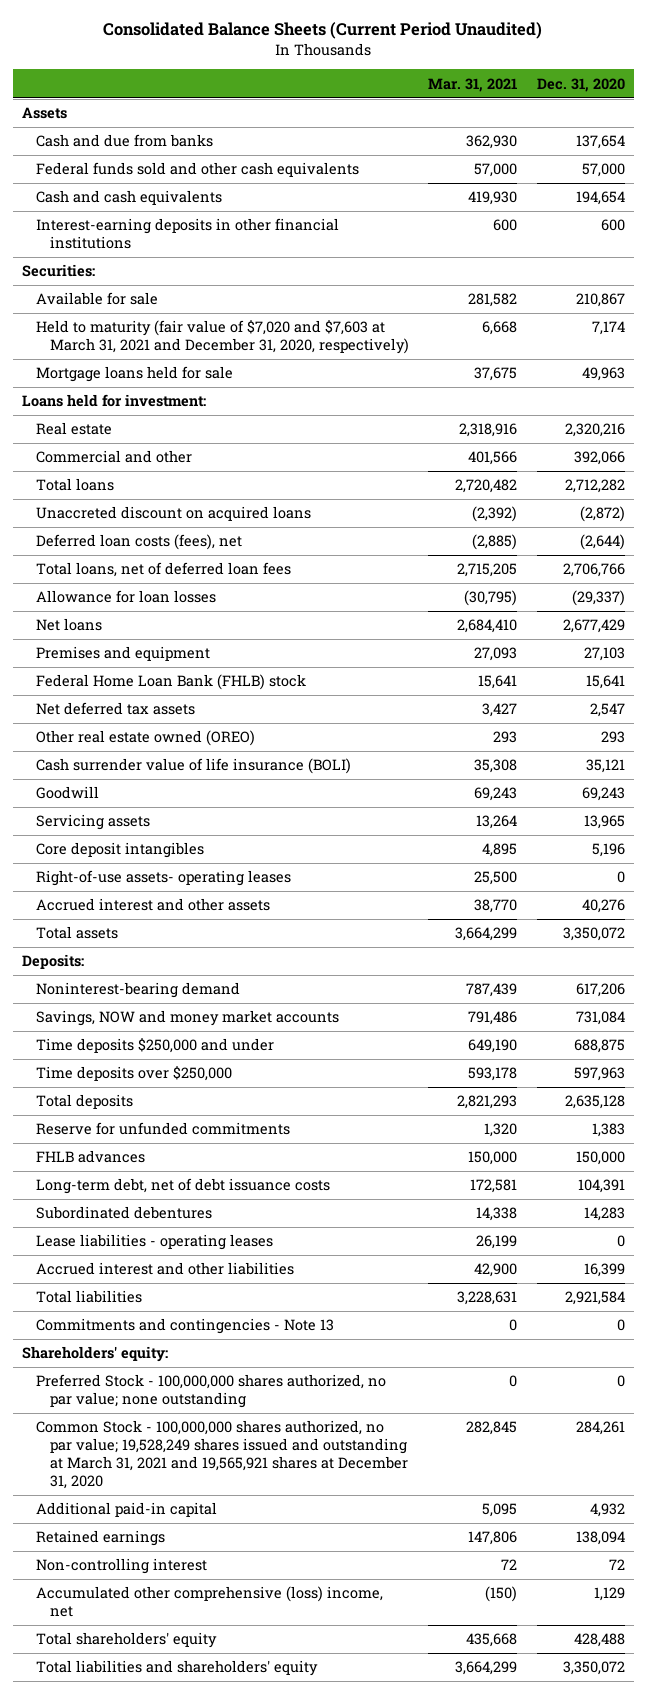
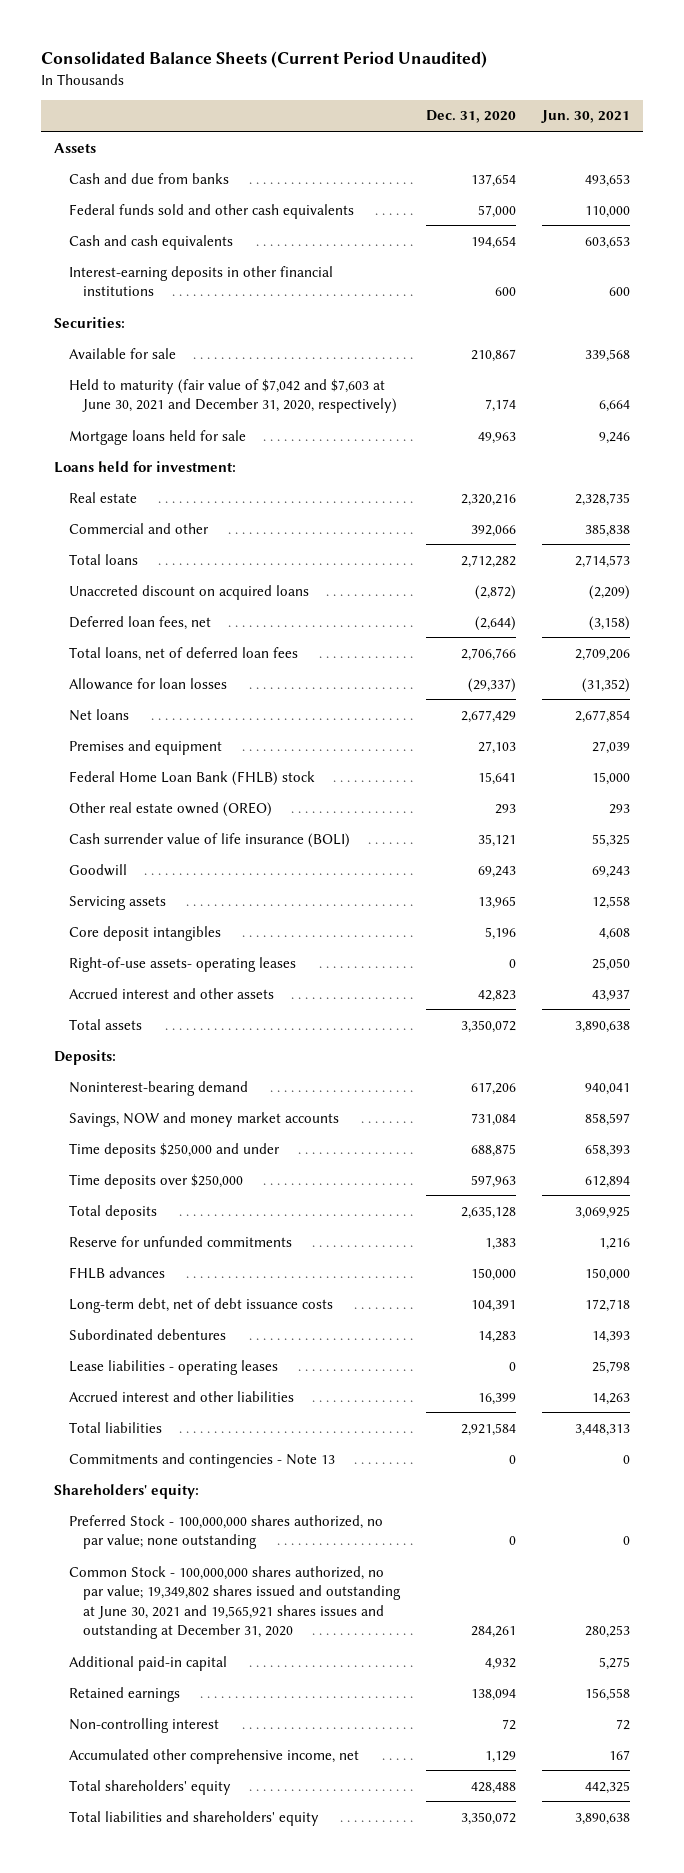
[428,77,518,92] Mar. 31, 2021 -> none
none -> [541,110,631,124] Jun. 30, 2021
[36,320,410,355] Held to maturity (fair value of $7,020 and $7,603 at March 31, 2021 and December 31, 2020, respectively) -> [68,378,398,414] Held to maturity (fair value of $7,042 and $7,603 at June 30, 2021 and December 31, 2020, respectively)
[36,534,243,551] Deferred loan costs (fees), net -> [68,615,211,630] Deferred loan fees, net
[36,702,196,716] Net deferred tax assets -> none
[581,899,625,914] 40,276 -> [478,989,517,1002] 42,823
[36,1420,409,1490] Common Stock - 100,000,000 shares authorized, no par value; 19,528,249 shares issued and outstanding at March 31, 2021 and 19,565,921 shares at December 31, 2020 -> [68,1565,402,1640] Common Stock - 100,000,000 shares authorized, no par value; 19,349,802 shares issued and outstanding at June 30, 2021 and 19,565,921 shares issues and outstanding at December 31, 2020
[36,1586,384,1618] Accumulated other comprehensive (loss) income, net -> [68,1748,359,1764] Accumulated other comprehensive income, net

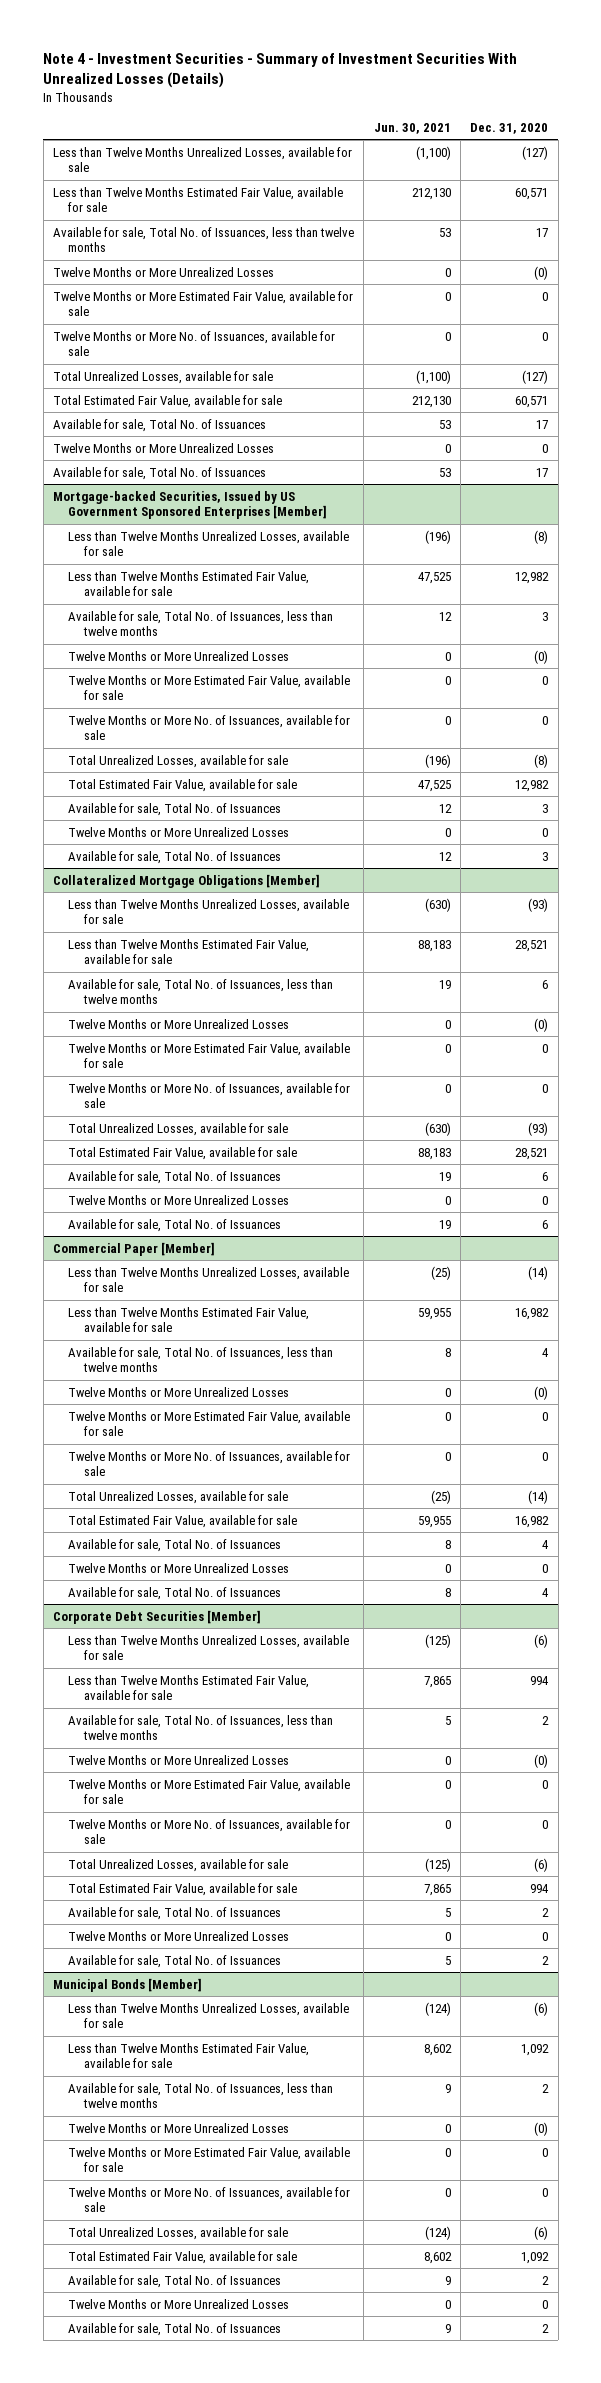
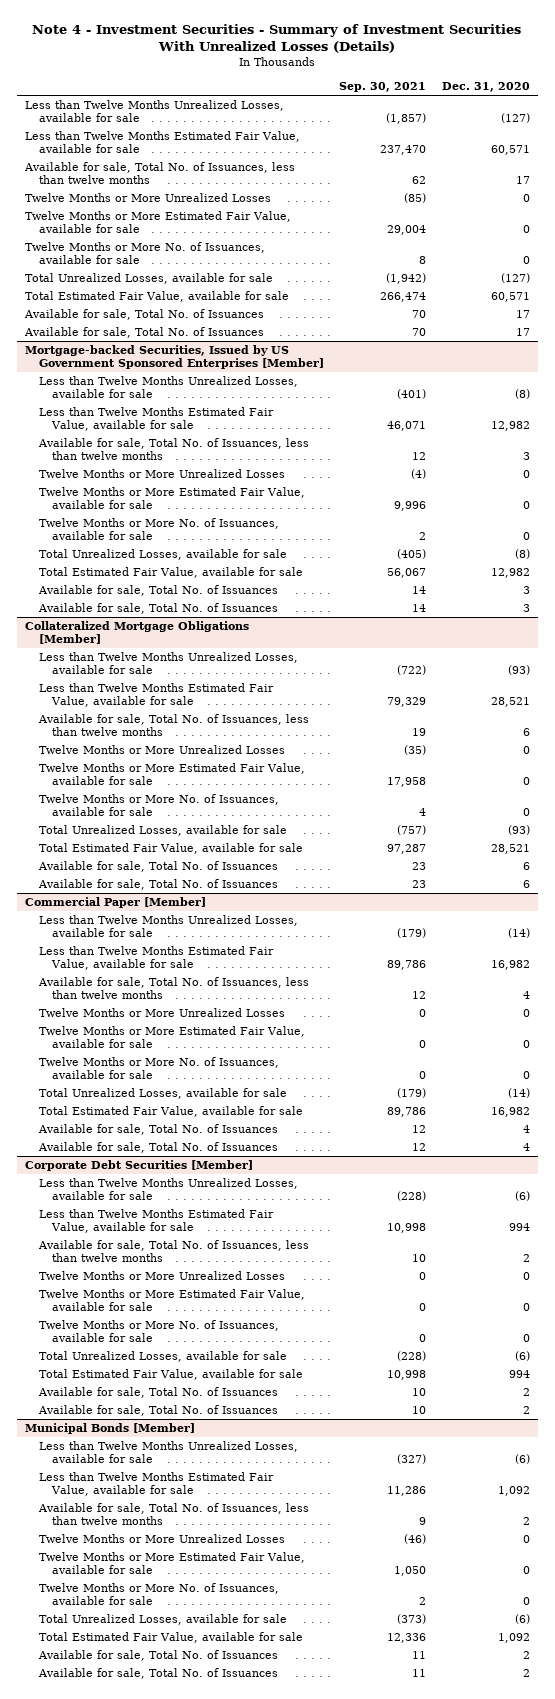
[373,122,451,134] Jun. 30, 2021 -> none
none -> [339,82,427,93] Sep. 30, 2021
[52,266,274,277] Twelve Months or More Unrealized Losses -> none
[52,442,274,453] Twelve Months or More Unrealized Losses -> [24,192,271,202] Twelve Months or More Unrealized Losses
[68,650,290,661] Twelve Months or More Unrealized Losses -> none
[68,826,290,837] Twelve Months or More Unrealized Losses -> [38,468,285,478] Twelve Months or More Unrealized Losses
[68,1018,290,1029] Twelve Months or More Unrealized Losses -> none
[68,1194,290,1205] Twelve Months or More Unrealized Losses -> [38,744,285,754] Twelve Months or More Unrealized Losses
[68,1386,290,1397] Twelve Months or More Unrealized Losses -> none
[68,1562,290,1573] Twelve Months or More Unrealized Losses -> [38,1007,285,1017] Twelve Months or More Unrealized Losses
[68,1754,290,1765] Twelve Months or More Unrealized Losses -> none
[68,1930,290,1941] Twelve Months or More Unrealized Losses -> [38,1270,285,1280] Twelve Months or More Unrealized Losses
[68,2122,290,2133] Twelve Months or More Unrealized Losses -> none
[68,2298,290,2309] Twelve Months or More Unrealized Losses -> [38,1533,285,1543] Twelve Months or More Unrealized Losses

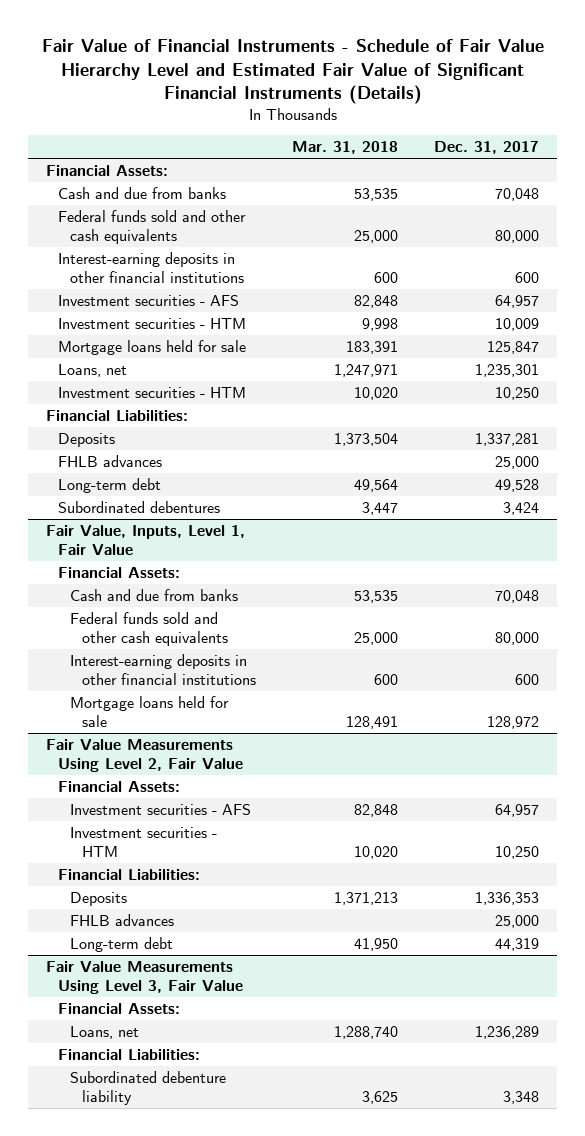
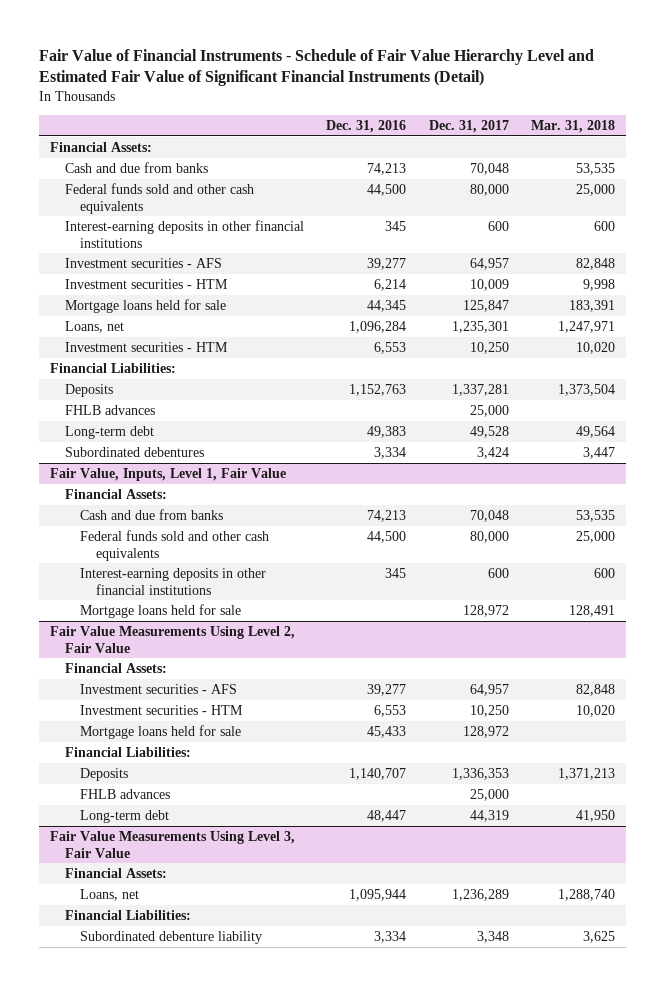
[41,38,544,105] Fair Value of Financial Instruments - Schedule of Fair Value Hierarchy Level and Estimated Fair Value of Significant Financial Instruments (Details) -> [39,48,595,87] Fair Value of Financial Instruments - Schedule of Fair Value Hierarchy Level and Estimated Fair Value of Significant Financial Instruments (Detail)
none -> [326,119,407,133] Dec. 31, 2016
none -> [80,724,242,739] Mortgage loans held for sale

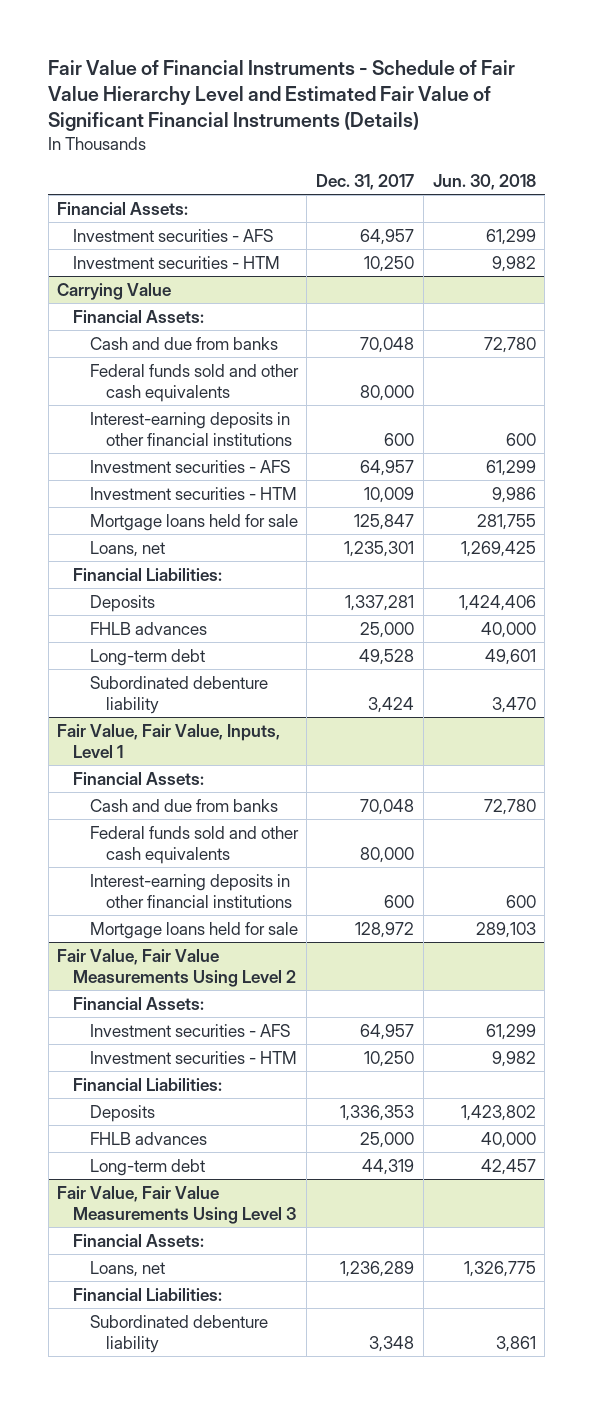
[39,48,595,87] Fair Value of Financial Instruments - Schedule of Fair Value Hierarchy Level and Estimated Fair Value of Significant Financial Instruments (Detail) -> [48,59,516,132] Fair Value of Financial Instruments - Schedule of Fair Value Hierarchy Level and Estimated Fair Value of Significant Financial Instruments (Details)
[326,119,407,133] Dec. 31, 2016 -> none
[530,119,615,133] Mar. 31, 2018 -> none
none -> [432,174,536,191] Jun. 30, 2018
none -> [73,228,274,242] Investment securities - AFS
[65,341,229,352] Investment securities - HTM -> [73,255,281,269] Investment securities - HTM
none -> [57,282,172,300] Carrying Value
none -> [73,309,205,323] Financial Assets:
[65,446,205,457] Subordinated debentures -> [89,675,268,714] Subordinated debenture liability
[50,467,287,481] Fair Value, Inputs, Level 1, Fair Value -> [57,723,281,758] Fair Value, Fair Value, Inputs, Level 1
[50,625,296,653] Fair Value Measurements Using Level 2, Fair Value -> [57,948,297,987] Fair Value, Fair Value Measurements Using Level 2
[80,724,242,739] Mortgage loans held for sale -> none
[50,830,296,858] Fair Value Measurements Using Level 3, Fair Value -> [57,1185,297,1224] Fair Value, Fair Value Measurements Using Level 3

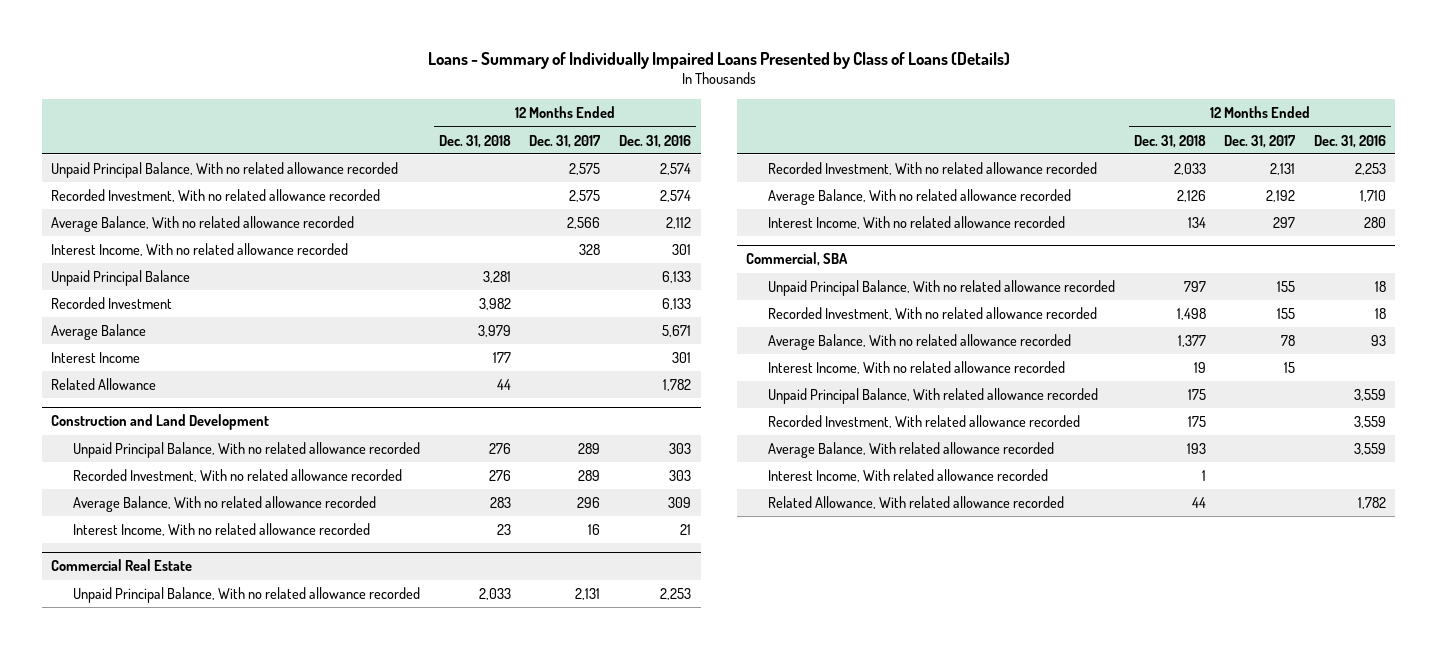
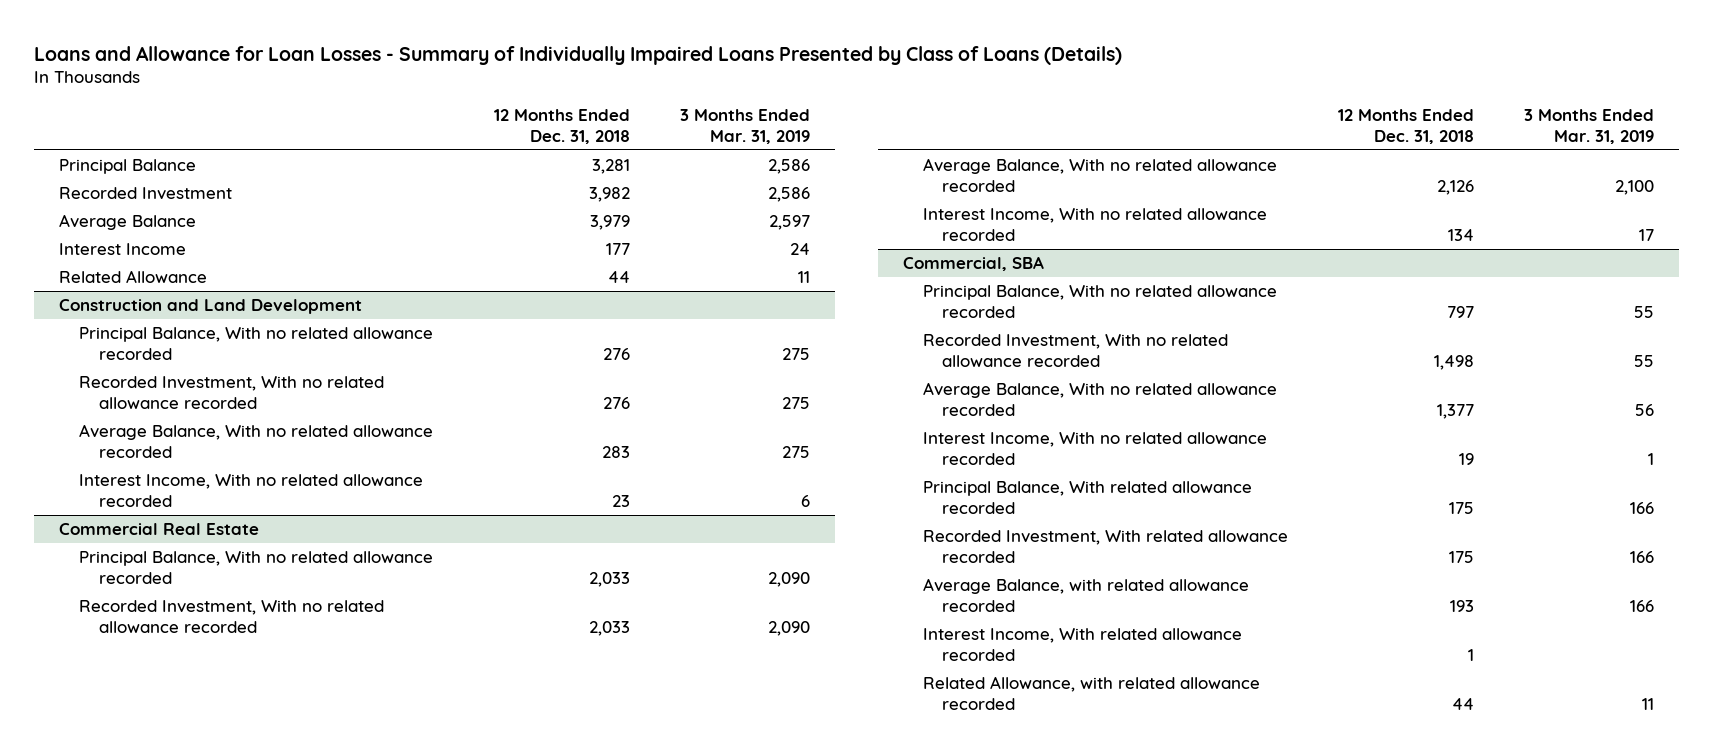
[427,51,1010,69] Loans - Summary of Individually Impaired Loans Presented by Class of Loans (Details) -> [34,45,1123,65] Loans and Allowance for Loan Losses - Summary of Individually Impaired Loans Presented by Class of Loans (Details)
[529,134,602,148] Dec. 31, 2017 -> none
[619,134,692,148] Dec. 31, 2016 -> none
none -> [680,108,811,144] 3 Months Ended Mar. 31, 2019
[51,162,399,179] Unpaid Principal Balance, With no related allowance recorded -> none
[51,189,381,203] Recorded Investment, With no related allowance recorded -> none
[51,216,355,233] Average Balance, With no related allowance recorded -> none
[51,243,349,257] Interest Income, With no related allowance recorded -> none
[51,270,191,287] Unpaid Principal Balance -> [59,159,197,175] Principal Balance
[73,442,421,459] Unpaid Principal Balance, With no related allowance recorded -> [79,327,434,361] Principal Balance, With no related allowance recorded
[73,587,421,604] Unpaid Principal Balance, With no related allowance recorded -> [79,551,434,585] Principal Balance, With no related allowance recorded
[768,280,1116,297] Unpaid Principal Balance, With no related allowance recorded -> [922,285,1277,319] Principal Balance, With no related allowance recorded
[768,388,1099,405] Unpaid Principal Balance, With related allowance recorded -> [922,481,1252,515] Principal Balance, With related allowance recorded
[768,442,1055,459] Average Balance, With related allowance recorded -> [922,578,1249,613] Average Balance, with related allowance recorded
[768,496,1065,510] Related Allowance, With related allowance recorded -> [922,676,1260,711] Related Allowance, with related allowance recorded

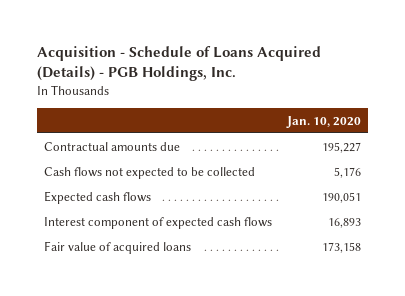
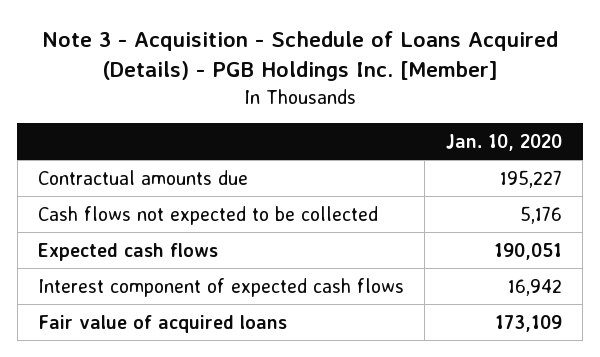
[36,45,321,82] Acquisition - Schedule of Loans Acquired (Details) - PGB Holdings, Inc. -> [41,31,558,82] Note 3 - Acquisition - Schedule of Loans Acquired (Details) - PGB Holdings Inc. [Member]
[327,217,361,228] 16,893 -> [507,278,562,296] 16,942
[321,241,361,253] 173,158 -> [494,314,562,332] 173,109

